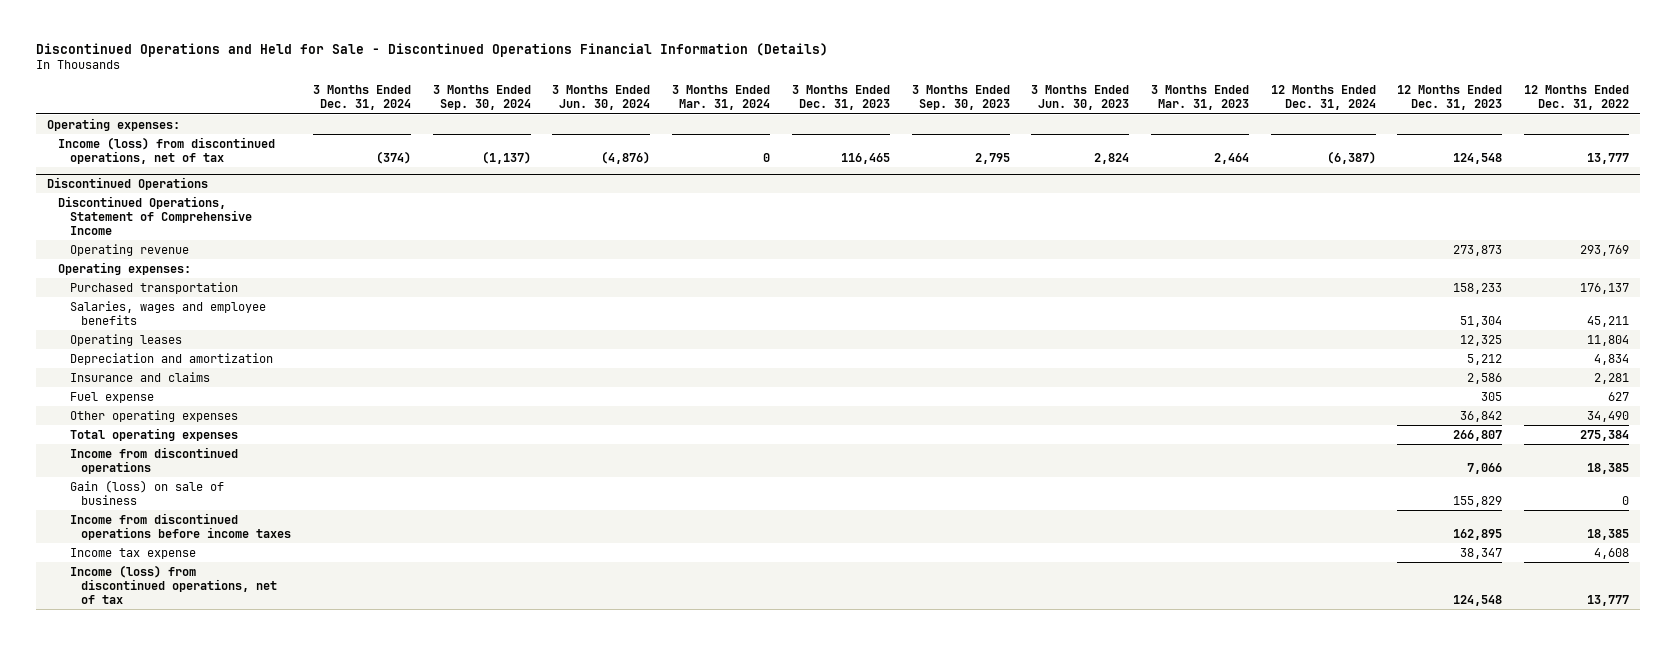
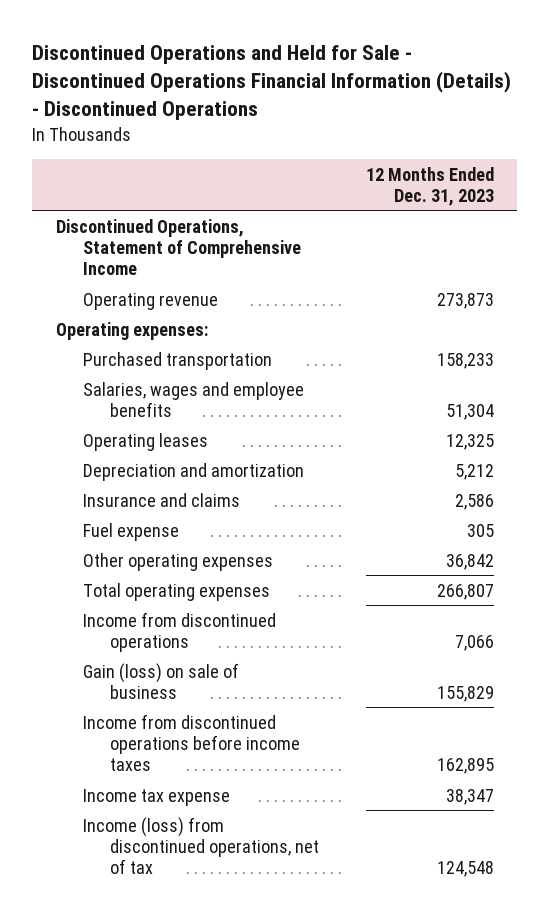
[36,42,829,57] Discontinued Operations and Held for Sale - Discontinued Operations Financial Information (Details) -> [32,45,512,121] Discontinued Operations and Held for Sale - Discontinued Operations Financial Information (Details) - Discontinued Operations
[313,85,412,111] 3 Months Ended Dec. 31, 2024 -> none
[432,85,531,111] 3 Months Ended Sep. 30, 2024 -> none
[552,85,651,111] 3 Months Ended Jun. 30, 2024 -> none
[672,85,771,111] 3 Months Ended Mar. 31, 2024 -> none
[791,85,890,111] 3 Months Ended Dec. 31, 2023 -> none
[911,85,1010,111] 3 Months Ended Sep. 30, 2023 -> none
[1031,85,1130,111] 3 Months Ended Jun. 30, 2023 -> none
[1151,85,1250,111] 3 Months Ended Mar. 31, 2023 -> none
[1270,85,1376,111] 12 Months Ended Dec. 31, 2024 -> none
[1524,85,1630,111] 12 Months Ended Dec. 31, 2022 -> none
[47,117,181,131] Operating expenses: -> none
[58,136,276,164] Income (loss) from discontinued operations, net of tax -> none
[47,176,209,190] Discontinued Operations -> none

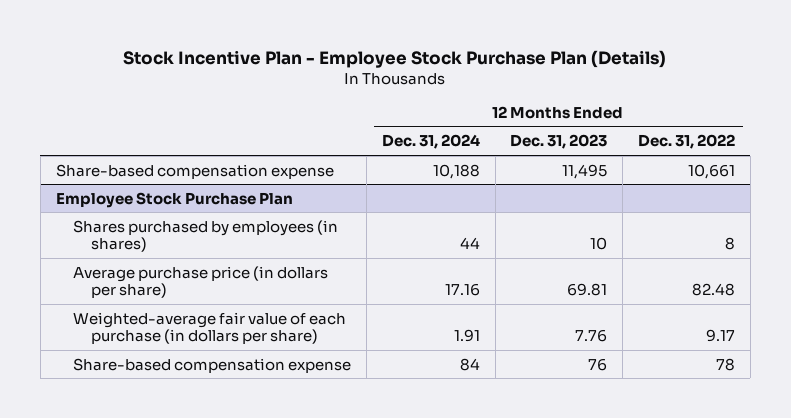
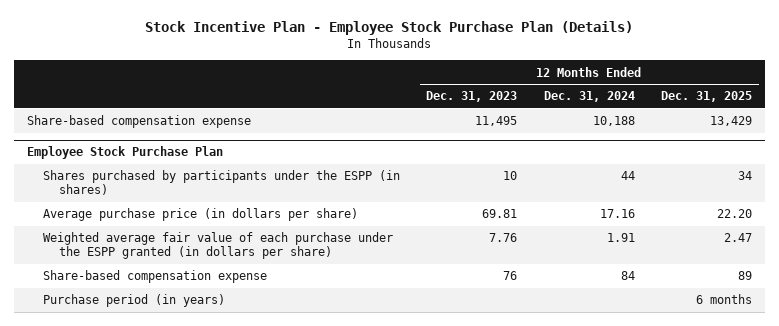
[637,134,735,150] Dec. 31, 2022 -> none
none -> [660,91,752,103] Dec. 31, 2025
[73,219,339,253] Shares purchased by employees (in shares) -> [42,170,400,196] Shares purchased by participants under the ESPP (in shares)
[73,311,347,345] Weighted-average fair value of each purchase (in dollars per share) -> [42,232,393,260] Weighted average fair value of each purchase under the ESPP granted (in dollars per share)
none -> [42,294,225,308] Purchase period (in years)

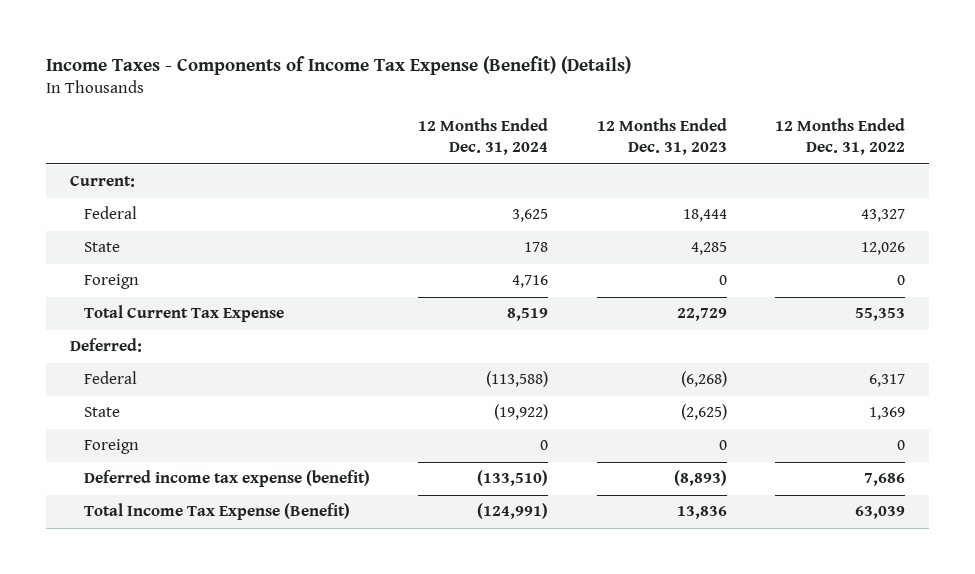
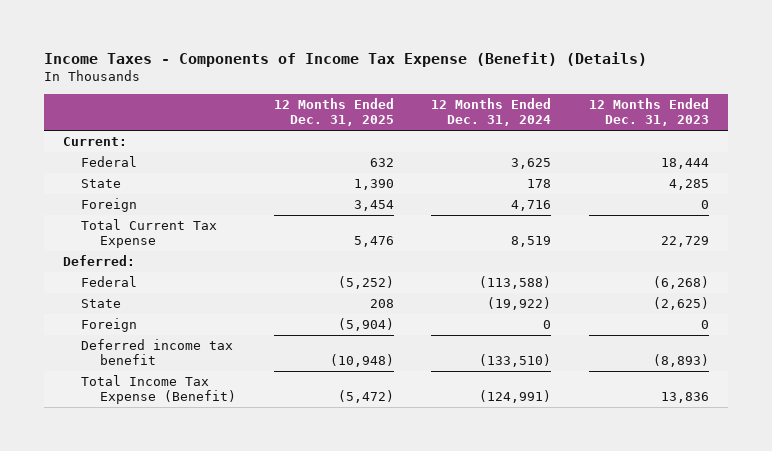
[775,118,906,156] 12 Months Ended Dec. 31, 2022 -> none
none -> [273,98,394,127] 12 Months Ended Dec. 31, 2025
[83,470,370,488] Deferred income tax expense (benefit) -> [81,339,234,366] Deferred income tax benefit

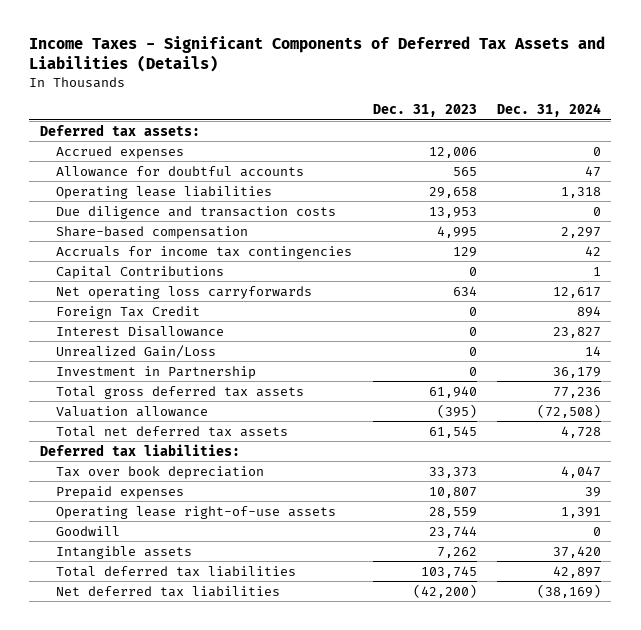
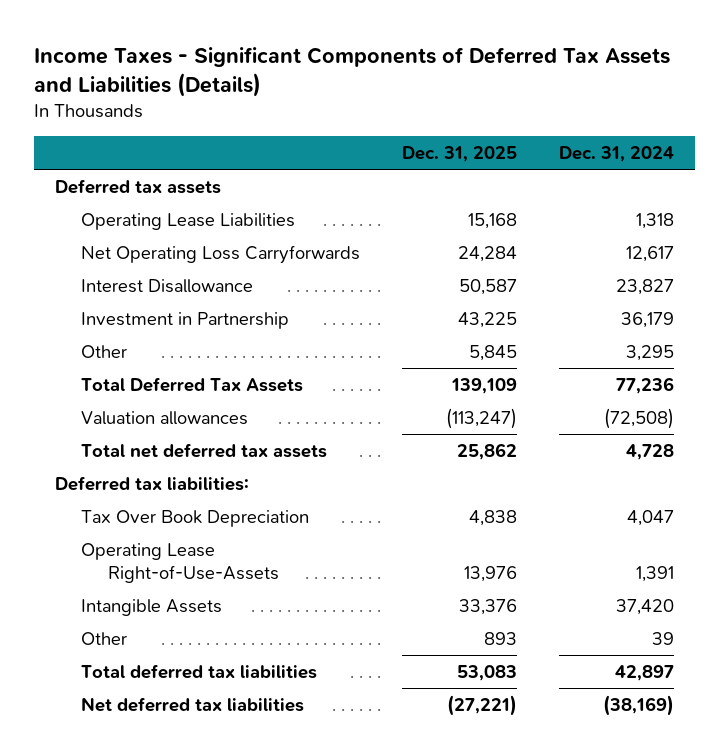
[372,104,477,118] Dec. 31, 2023 -> none
none -> [402,145,518,162] Dec. 31, 2025
[56,145,185,159] Accrued expenses -> none
[56,165,305,177] Allowance for doubtful accounts -> none
[56,205,337,219] Due diligence and transaction costs -> none
[56,225,249,239] Share-based compensation -> none
[56,245,353,259] Accruals for income tax contingencies -> none
[56,265,225,279] Capital Contributions -> none
[56,305,201,319] Foreign Tax Credit -> none
[39,123,200,136] Deferred tax assets: -> [54,178,221,194] Deferred tax assets
[56,185,273,199] Operating lease liabilities -> [81,212,296,230] Operating Lease Liabilities
[56,285,313,299] Net operating loss carryforwards -> [81,244,361,264] Net Operating Loss Carryforwards
[56,344,217,358] Unrealized Gain/Loss -> none
none -> [81,344,128,358] Other
[56,385,305,399] Total gross deferred tax assets -> [81,376,304,392] Total Deferred Tax Assets
[56,405,209,417] Valuation allowance -> [81,410,249,425] Valuation allowances
[56,485,185,499] Prepaid expenses -> none
[56,525,121,536] Goodwill -> none
[56,465,265,479] Tax over book depreciation -> [81,509,310,527] Tax Over Book Depreciation
[56,505,337,519] Operating lease right-of-use assets -> [81,542,280,583] Operating Lease Right-of-Use-Assets
[56,545,193,559] Intangible assets -> [81,598,223,616] Intangible Assets
none -> [81,631,128,645] Other

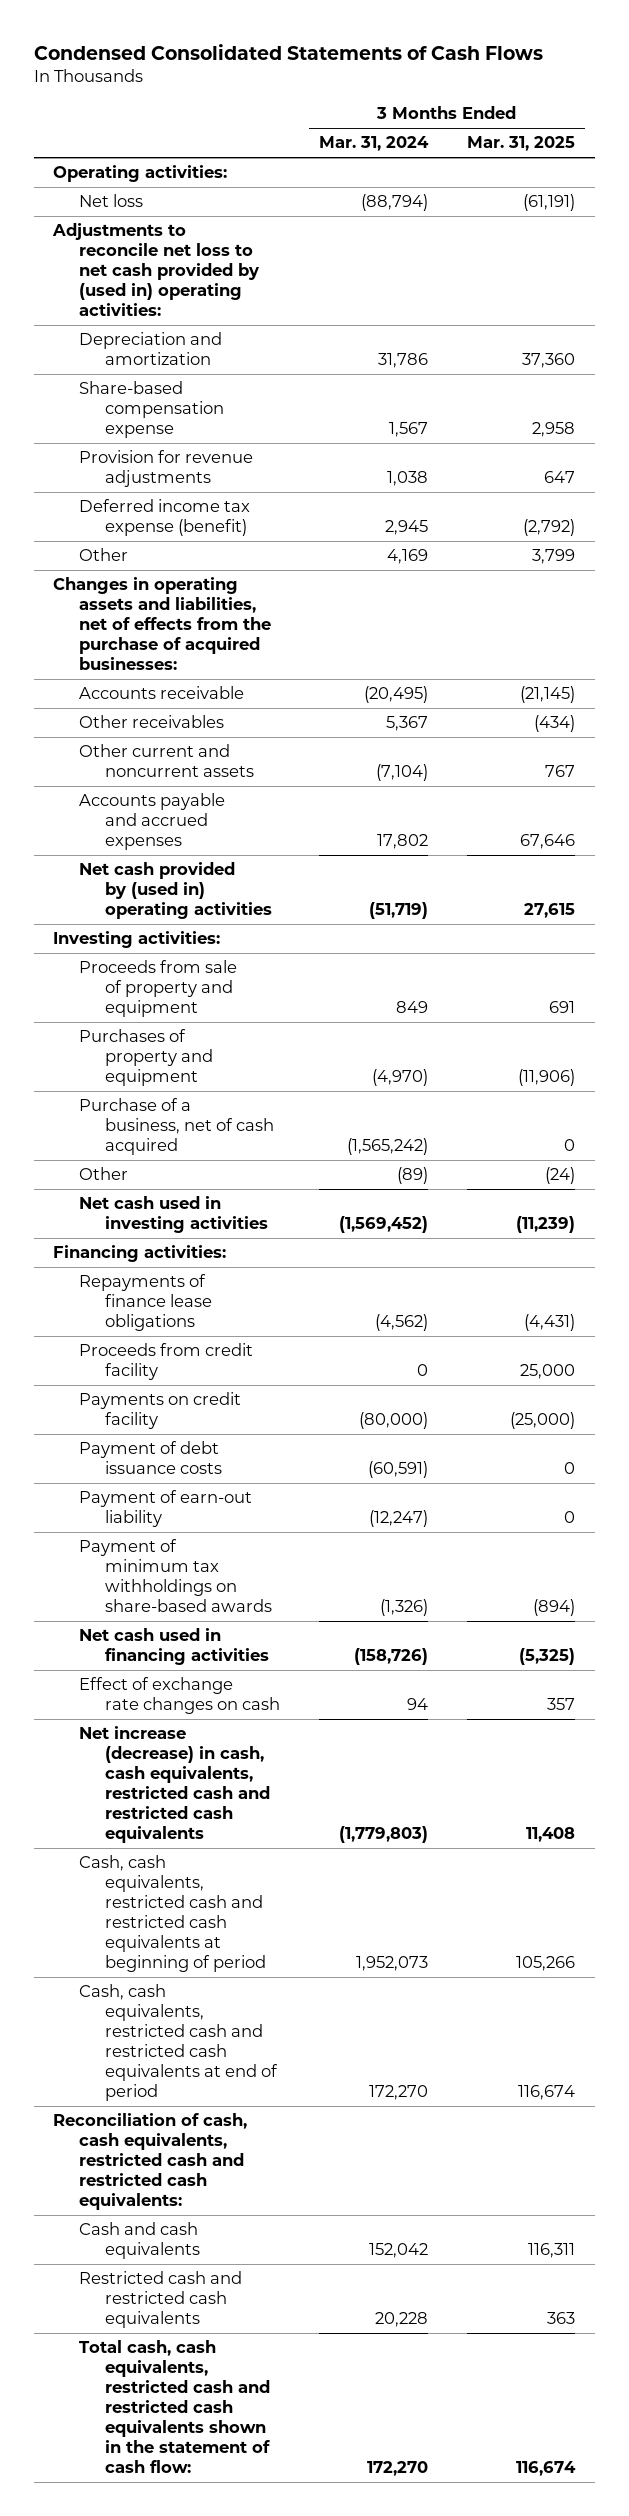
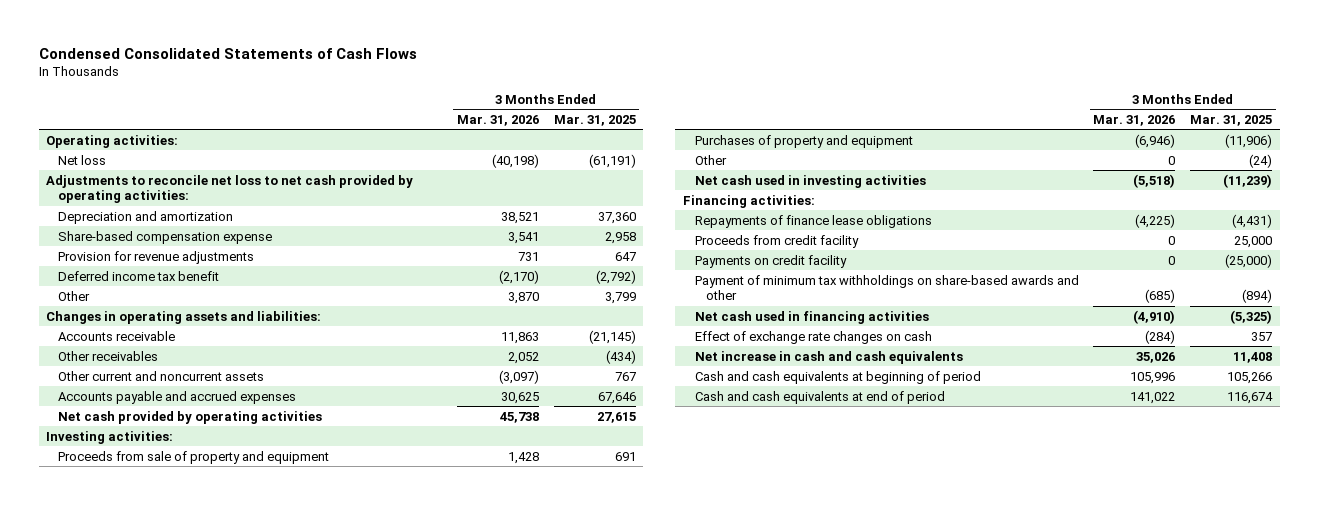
[319,136,430,152] Mar. 31, 2024 -> none
none -> [456,114,539,126] Mar. 31, 2026
[52,223,260,316] Adjustments to reconcile net loss to net cash provided by (used in) operating activities: -> [46,174,414,204] Adjustments to reconcile net loss to net cash provided by operating activities:
[79,499,251,537] Deferred income tax expense (benefit) -> [57,270,219,281] Deferred income tax benefit
[53,577,272,670] Changes in operating assets and liabilities, net of effects from the purchase of acquired businesses: -> [46,310,322,324] Changes in operating assets and liabilities:
[79,862,272,920] Net cash provided by (used in) operating activities -> [57,410,322,424] Net cash provided by operating activities
[79,1098,274,1156] Purchase of a business, net of cash acquired -> none
[79,1441,222,1475] Payment of debt issuance costs -> none
[79,1490,253,1528] Payment of earn-out liability -> none
[79,1539,272,1613] Payment of minimum tax withholdings on share-based awards -> [694,274,1079,301] Payment of minimum tax withholdings on share-based awards and other
[53,2113,248,2210] Reconciliation of cash, cash equivalents, restricted cash and restricted cash equivalents: -> none
[79,2222,200,2260] Cash and cash equivalents -> none
[79,2271,243,2329] Restricted cash and restricted cash equivalents -> none
[79,2340,270,2473] Total cash, cash equivalents, restricted cash and restricted cash equivalents shown in the statement of cash flow: -> none
[79,1726,270,1843] Net increase (decrease) in cash, cash equivalents, restricted cash and restricted cash equivalents -> [694,350,963,364] Net increase in cash and cash equivalents
[79,1855,266,1972] Cash, cash equivalents, restricted cash and restricted cash equivalents at beginning of period -> [694,370,981,384] Cash and cash equivalents at beginning of period
[79,1984,278,2101] Cash, cash equivalents, restricted cash and restricted cash equivalents at end of period -> [694,390,945,404] Cash and cash equivalents at end of period

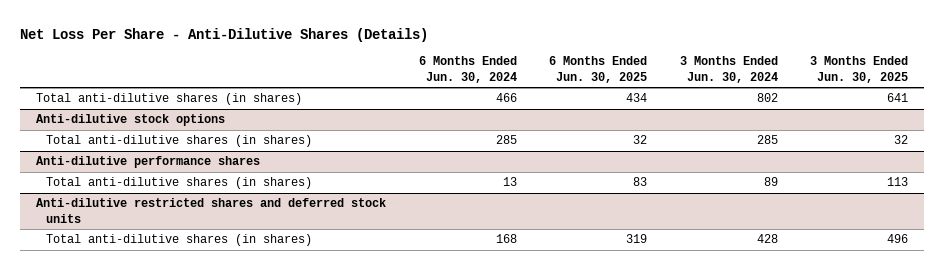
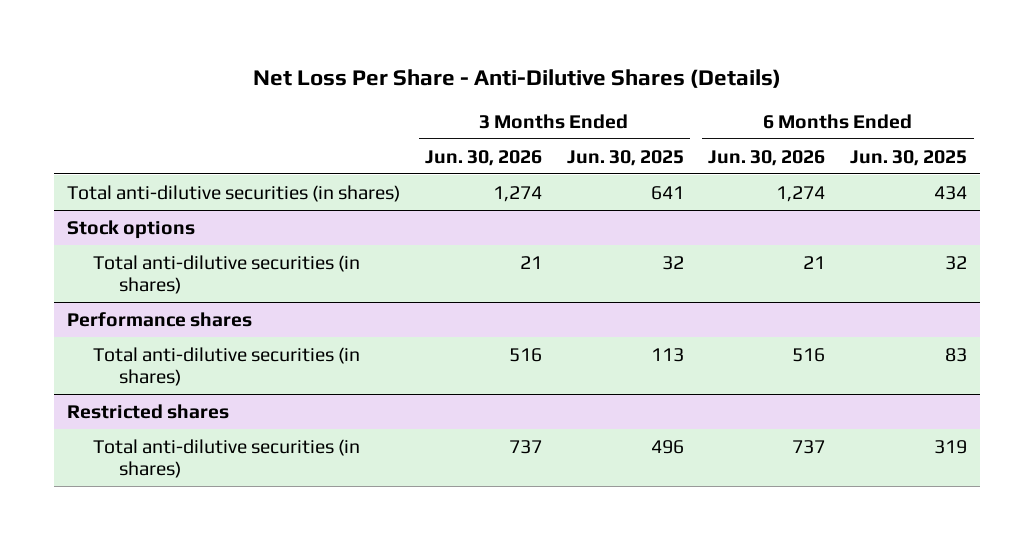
[418,56,517,84] 6 Months Ended Jun. 30, 2024 -> none
[679,56,778,84] 3 Months Ended Jun. 30, 2024 -> none
none -> [424,149,542,166] Jun. 30, 2026
none -> [708,149,826,166] Jun. 30, 2026
[36,198,387,224] Anti-dilutive restricted shares and deferred stock units -> none
[36,93,303,106] Total anti-dilutive shares (in shares) -> [66,184,400,202] Total anti-dilutive securities (in shares)
[36,114,226,127] Anti-dilutive stock options -> [66,219,195,239] Stock options
[46,135,313,148] Total anti-dilutive shares (in shares) -> [92,254,360,295] Total anti-dilutive securities (in shares)
[36,156,261,169] Anti-dilutive performance shares -> [66,311,252,327] Performance shares
[46,177,313,190] Total anti-dilutive shares (in shares) -> [92,346,360,387] Total anti-dilutive securities (in shares)
none -> [66,403,229,419] Restricted shares
[46,234,313,247] Total anti-dilutive shares (in shares) -> [92,438,360,479] Total anti-dilutive securities (in shares)

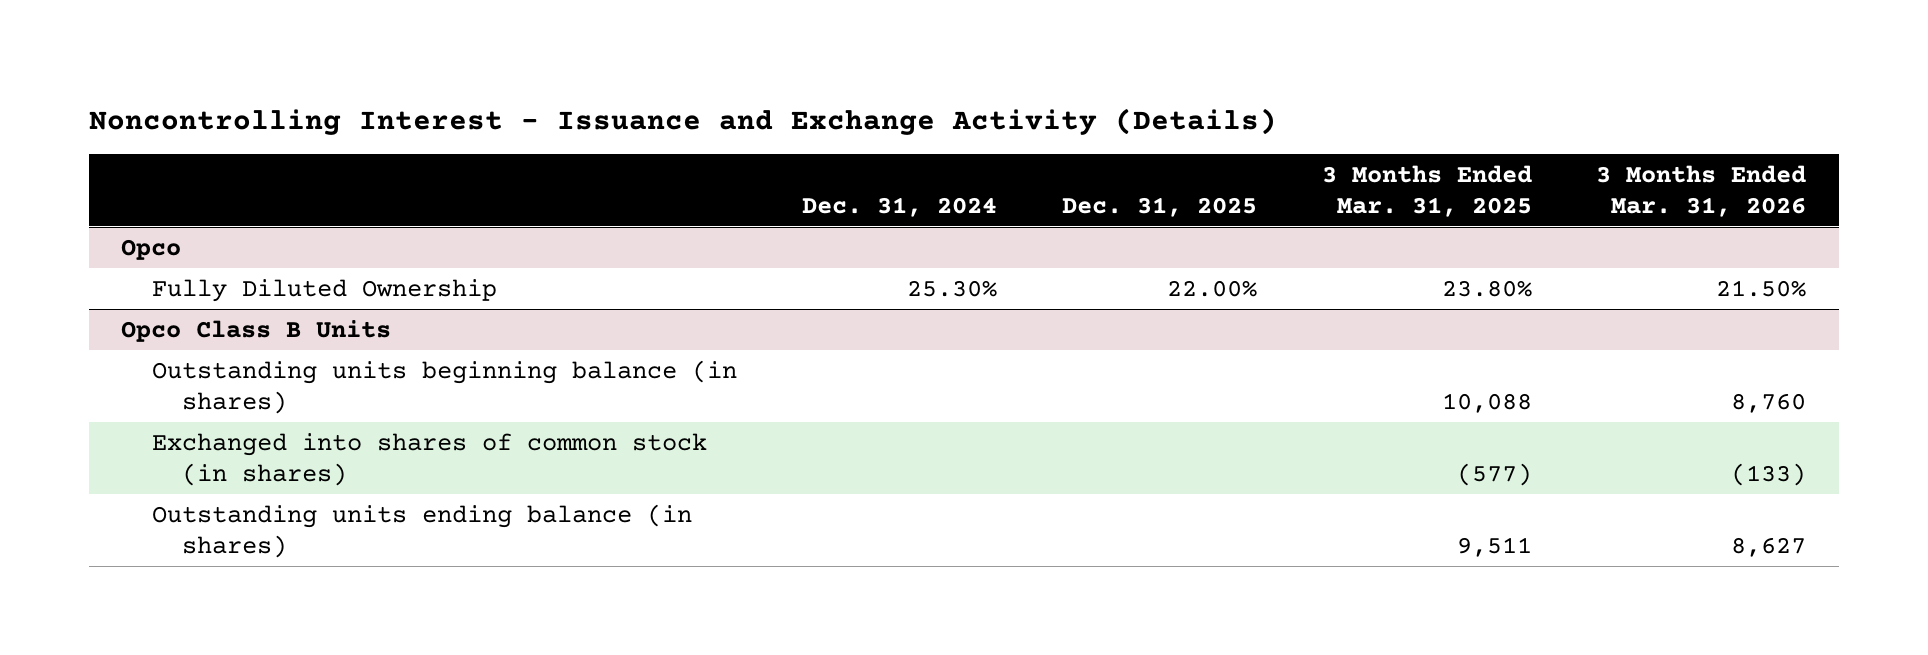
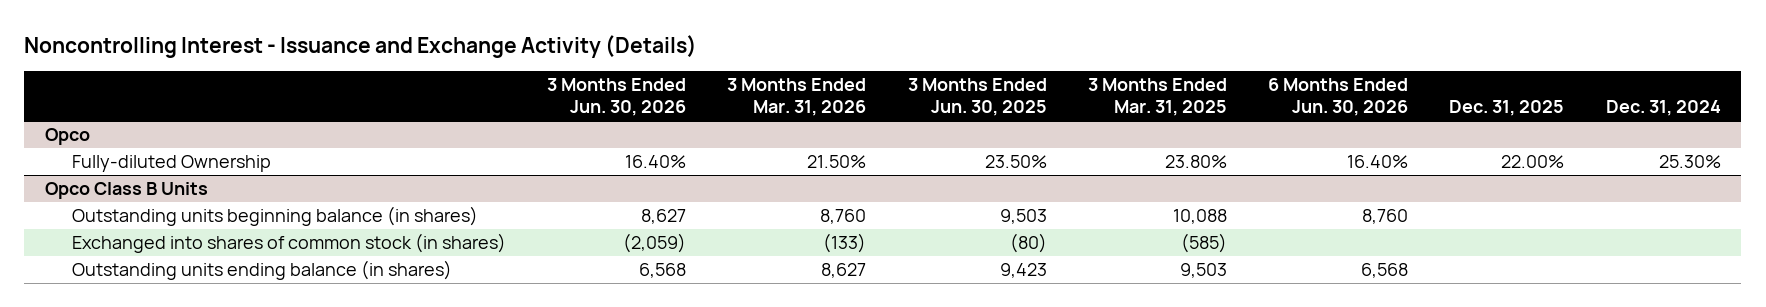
none -> [547,77,687,117] 3 Months Ended Jun. 30, 2026
none -> [907,77,1047,117] 3 Months Ended Jun. 30, 2025
none -> [1268,77,1409,117] 6 Months Ended Jun. 30, 2026
[151,278,497,302] Fully Diluted Ownership -> [71,155,271,173] Fully-diluted Ownership
[1456,462,1532,486] (577) -> [1180,233,1227,254] (585)
[1456,536,1532,557] 9,511 -> [1179,263,1227,279] 9,503

